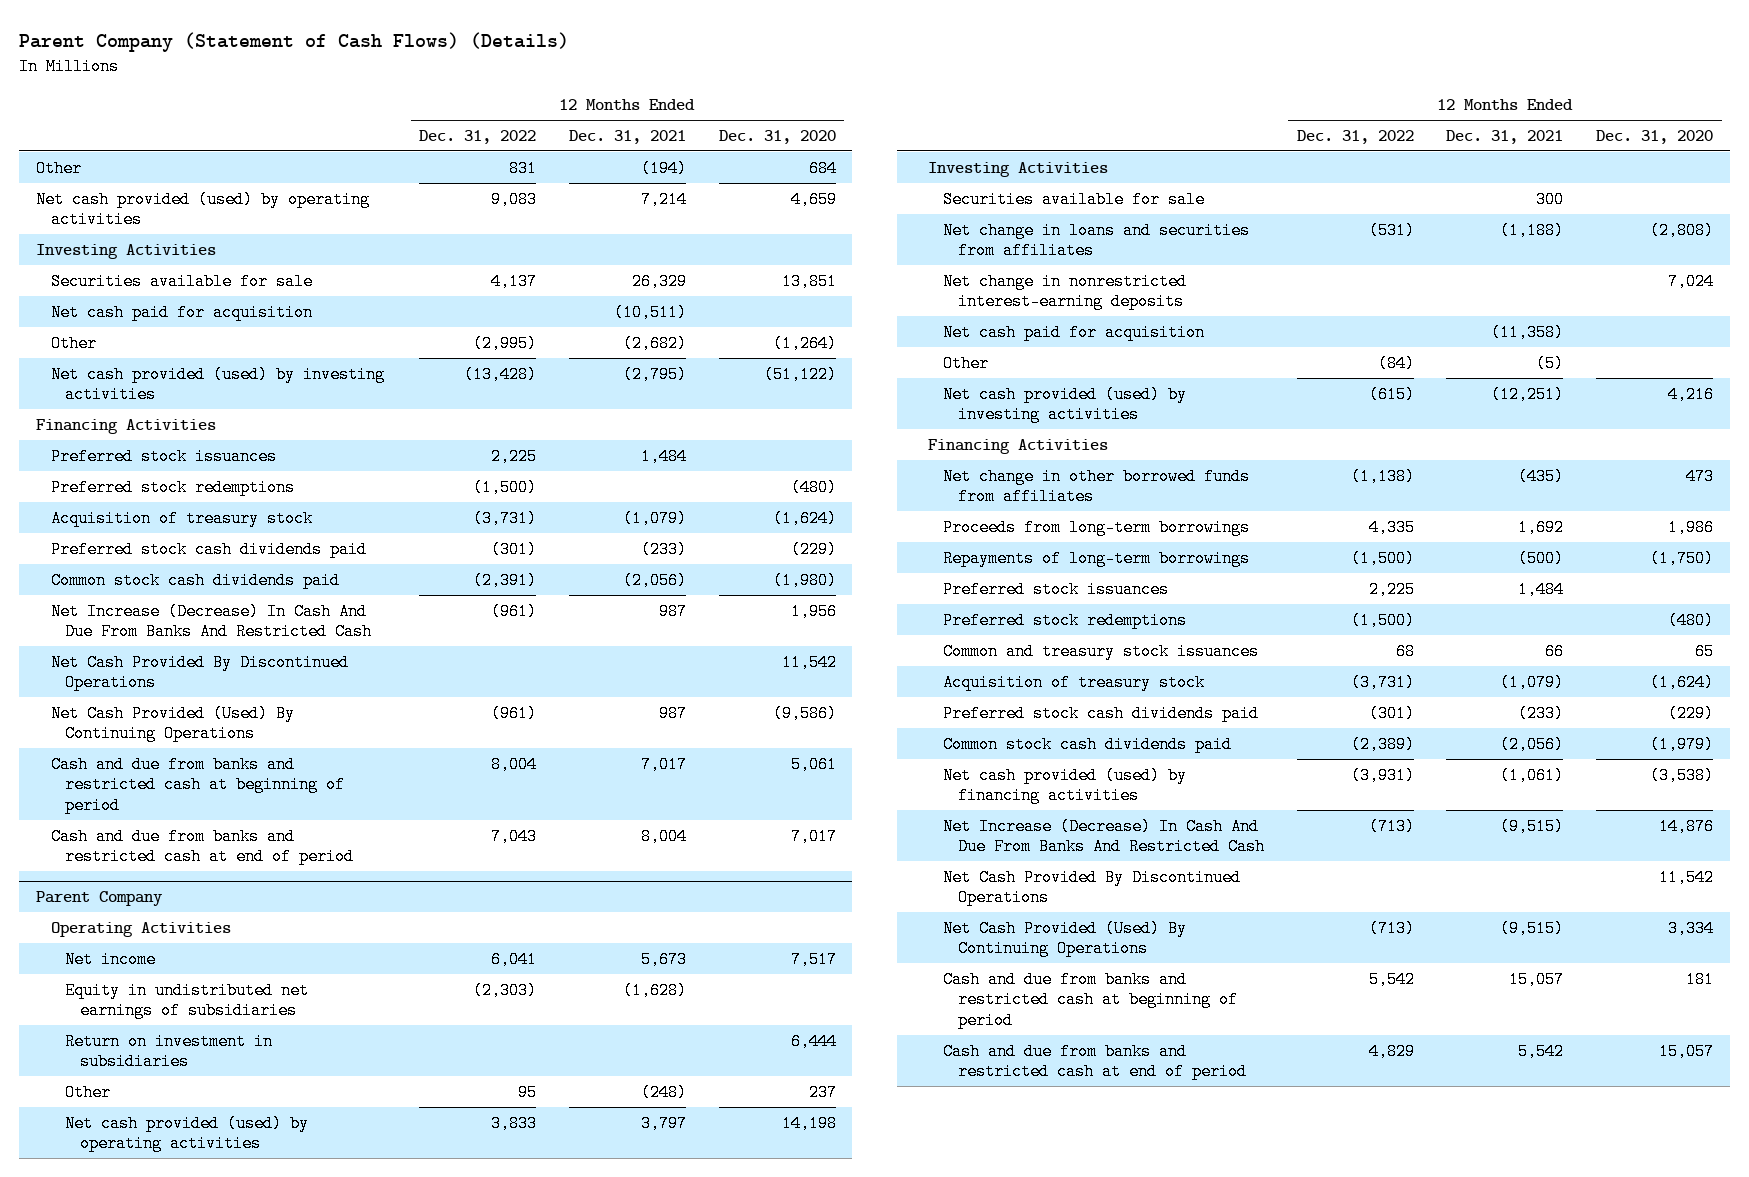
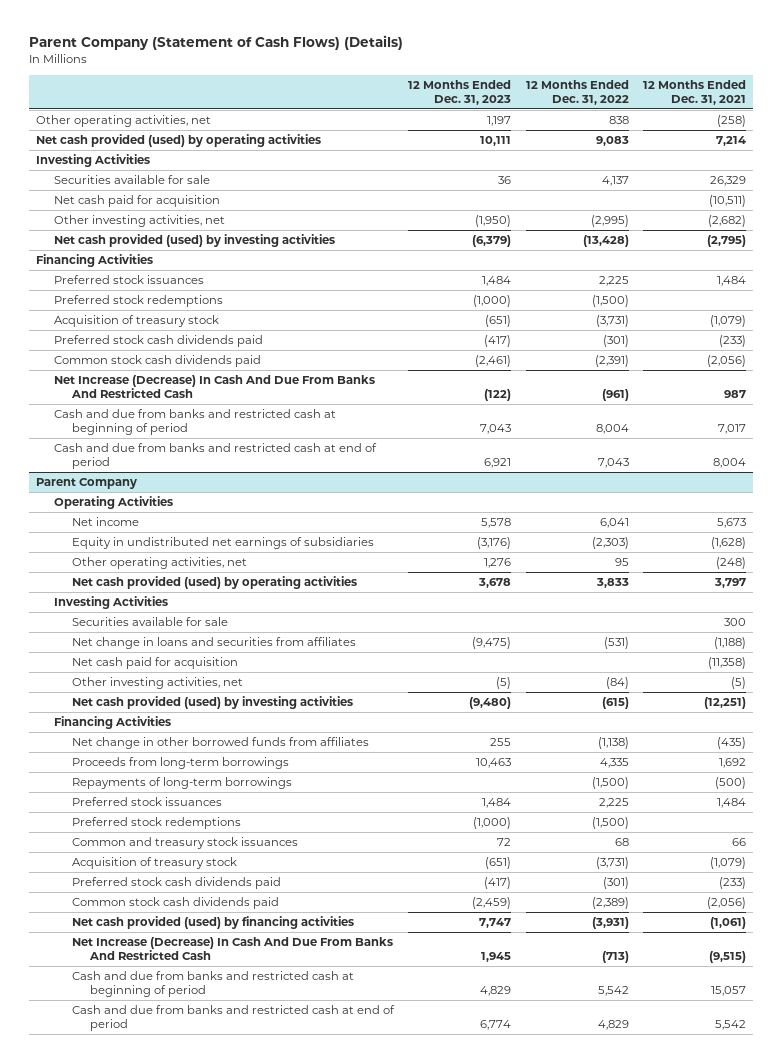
[718,129,836,144] Dec. 31, 2020 -> none
none -> [408,80,512,105] 12 Months Ended Dec. 31, 2023
[35,159,82,177] Other -> [36,115,212,128] Other operating activities, net
[508,159,537,177] 831 -> [608,116,629,125] 838
[640,159,687,177] (194) -> [716,115,746,128] (258)
[50,334,97,352] Other -> [54,215,226,228] Other investing activities, net
[50,653,349,692] Net Cash Provided By Discontinued Operations -> none
[50,704,295,743] Net Cash Provided (Used) By Continuing Operations -> none
[65,1032,274,1071] Return on investment in subsidiaries -> none
[65,1083,112,1101] Other -> [72,557,248,570] Other operating activities, net
[942,272,1187,311] Net change in nonrestricted interest-earning deposits -> none
[942,354,989,372] Other -> [72,677,244,690] Other investing activities, net
[942,868,1241,907] Net Cash Provided By Discontinued Operations -> none
[942,919,1187,958] Net Cash Provided (Used) By Continuing Operations -> none

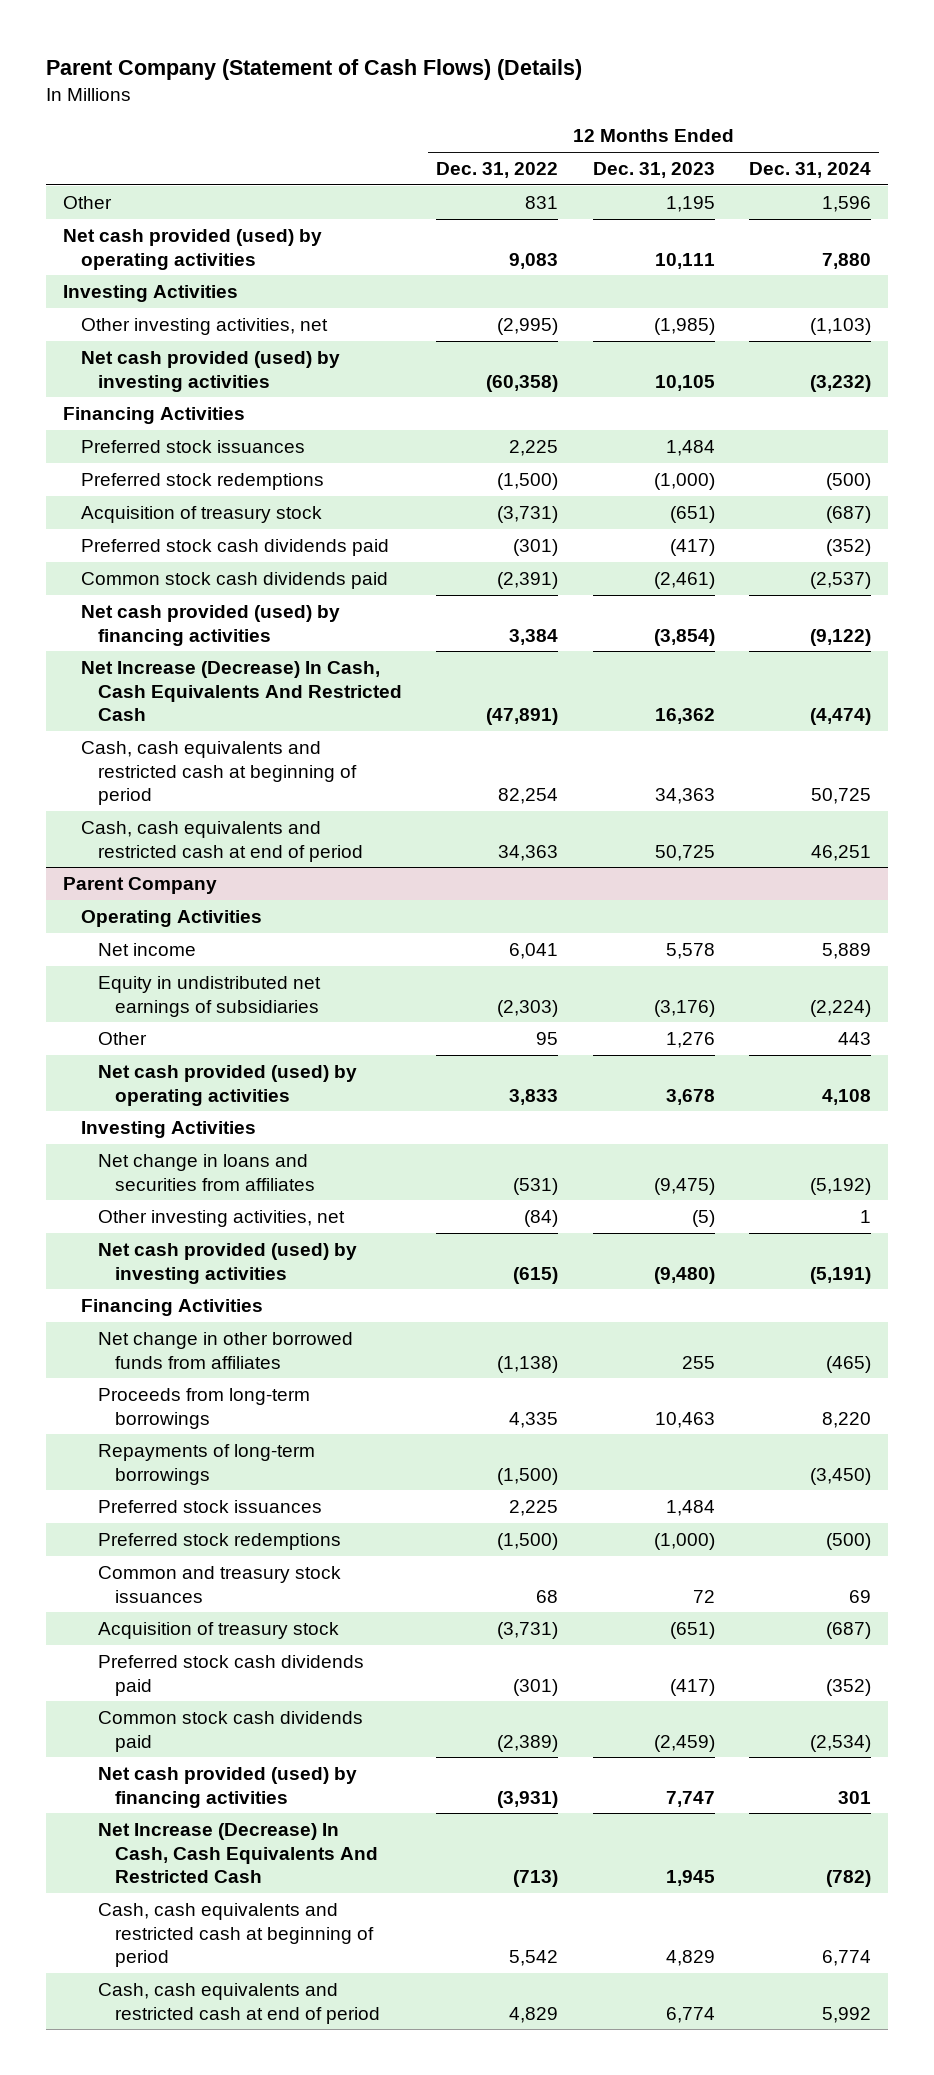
[642,80,746,105] 12 Months Ended Dec. 31, 2021 -> none
none -> [748,161,871,178] Dec. 31, 2024
[36,115,212,128] Other operating activities, net -> [63,195,113,209] Other
[487,116,512,127] 1,197 -> [665,195,715,212] 1,195
[608,116,629,125] 838 -> [525,195,559,209] 831
[54,175,211,185] Securities available for sale -> none
[54,195,221,208] Net cash paid for acquisition -> none
[475,215,512,228] (1,950) -> [653,317,715,335] (1,985)
[472,235,512,248] (6,379) -> [654,374,715,391] 10,105
[582,235,629,248] (13,428) -> [486,374,559,392] (60,358)
none -> [80,604,340,646] Net cash provided (used) by financing activities
[54,375,376,398] Net Increase (Decrease) In Cash And Due From Banks And Restricted Cash -> [80,660,402,722] Net Increase (Decrease) In Cash, Cash Equivalents And Restricted Cash
[484,388,512,401] (122) -> [654,708,715,725] 16,362
[601,388,629,401] (961) -> [486,708,559,726] (47,891)
[54,409,337,435] Cash and due from banks and restricted cash at beginning of period -> [80,740,357,806] Cash, cash equivalents and restricted cash at beginning of period
[480,423,512,434] 7,043 -> [654,788,715,805] 34,363
[595,423,629,434] 8,004 -> [498,788,559,805] 82,254
[54,443,378,469] Cash and due from banks and restricted cash at end of period -> [80,820,363,862] Cash, cash equivalents and restricted cash at end of period
[484,457,512,468] 6,921 -> [654,844,715,861] 50,725
[597,457,629,468] 7,043 -> [498,844,559,861] 34,363
[72,557,248,570] Other operating activities, net -> [97,1031,147,1045] Other
[72,617,229,627] Securities available for sale -> none
[72,657,239,670] Net cash paid for acquisition -> none
[72,937,394,960] Net Increase (Decrease) In Cash And Due From Banks And Restricted Cash -> [97,1822,379,1884] Net Increase (Decrease) In Cash, Cash Equivalents And Restricted Cash
[72,971,355,997] Cash and due from banks and restricted cash at beginning of period -> [97,1902,375,1968] Cash, cash equivalents and restricted cash at beginning of period
[72,1005,396,1031] Cash and due from banks and restricted cash at end of period -> [97,1982,381,2024] Cash, cash equivalents and restricted cash at end of period

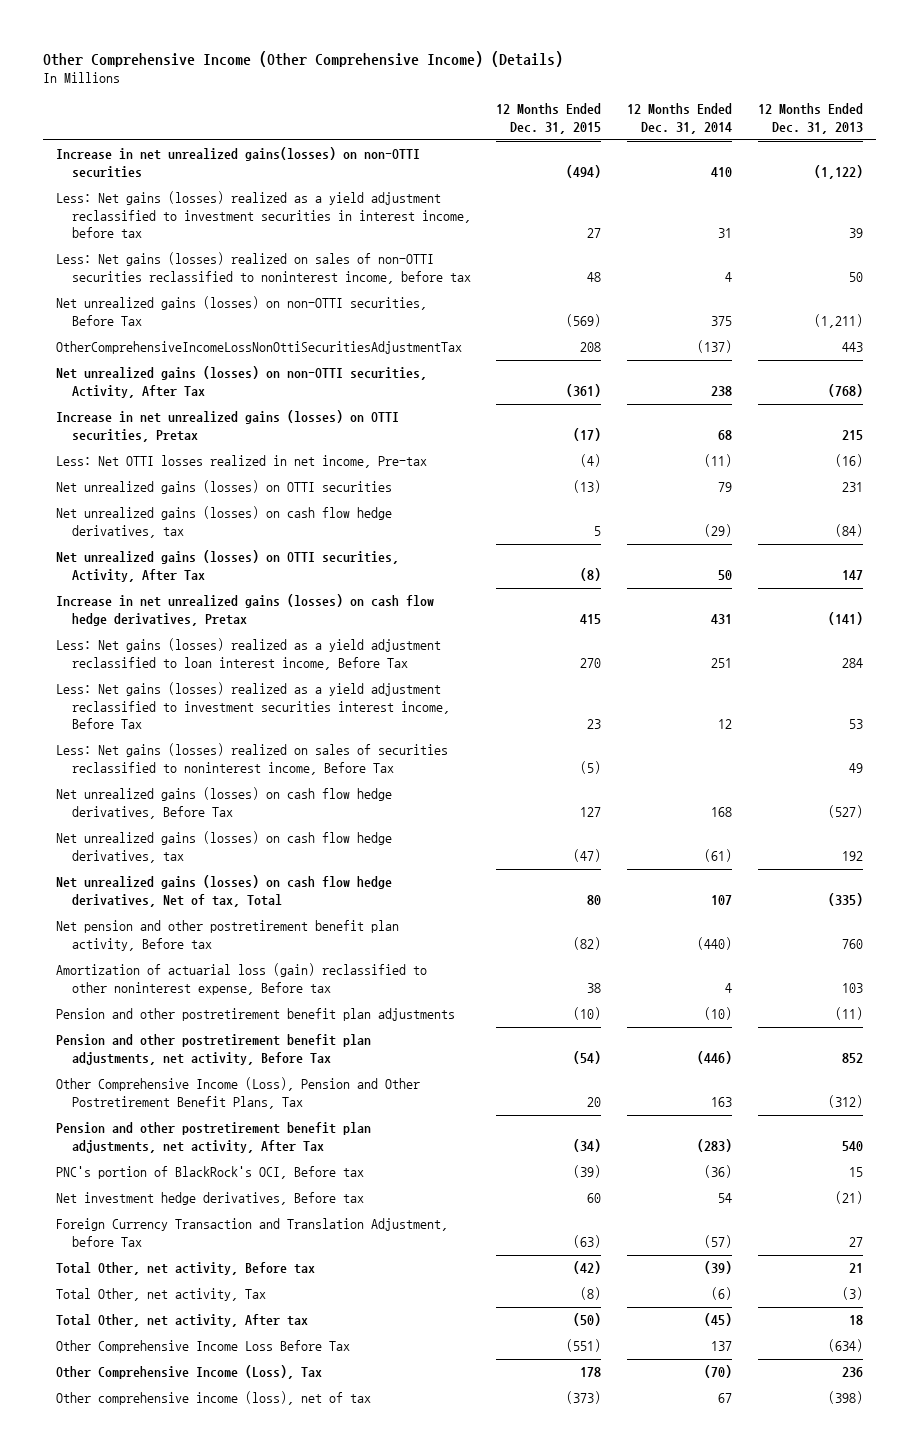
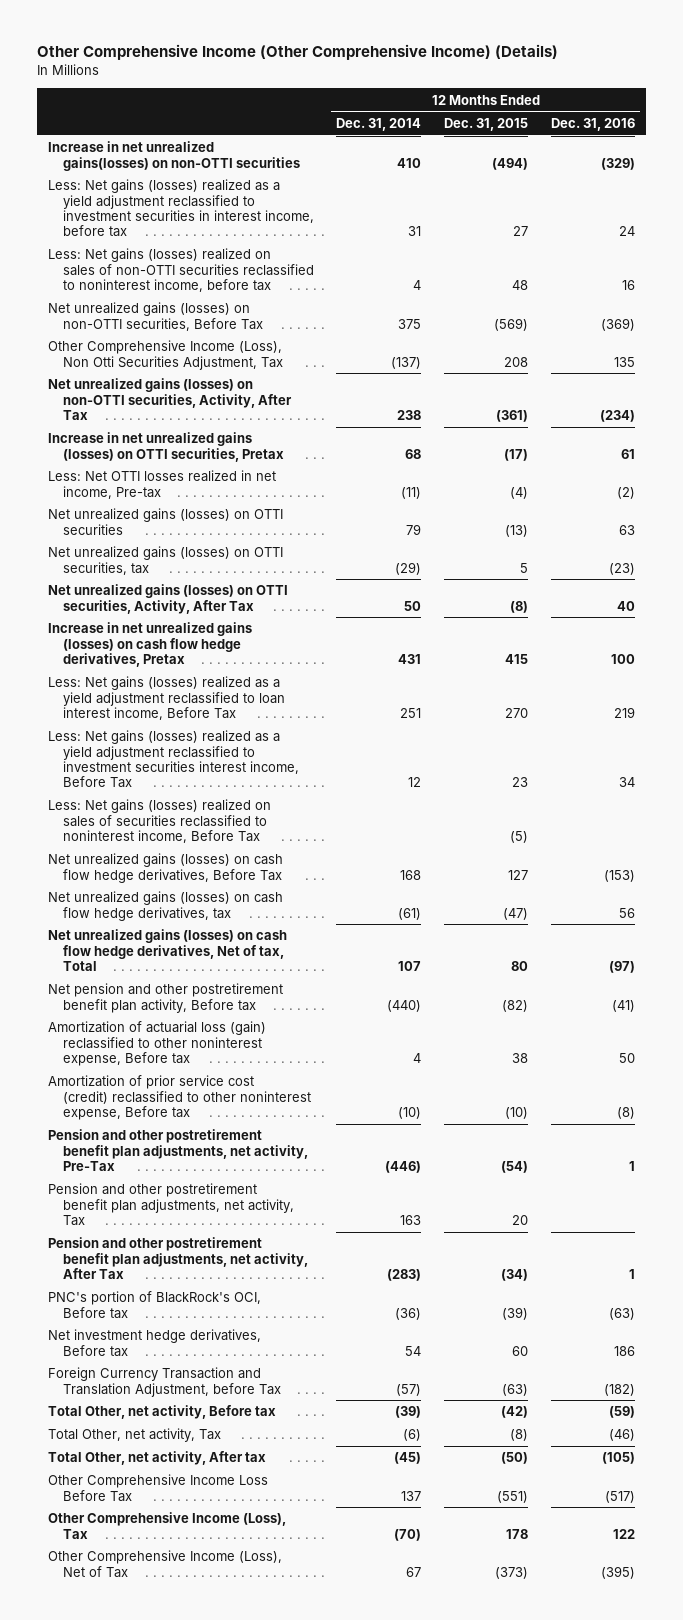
[758,103,864,134] 12 Months Ended Dec. 31, 2013 -> none
none -> [550,117,635,131] Dec. 31, 2016
[55,341,462,355] OtherComprehensiveIncomeLossNonOttiSecuritiesAdjustmentTax -> [48,340,283,370] Other Comprehensive Income (Loss), Non Otti Securities Adjustment, Tax
[55,506,392,538] Net unrealized gains (losses) on cash flow hedge derivatives, tax -> [48,546,284,575] Net unrealized gains (losses) on OTTI securities, tax
[55,1008,455,1022] Pension and other postretirement benefit plan adjustments -> [48,1075,311,1120] Amortization of prior service cost (credit) reclassified to other noninterest expense, Before tax
[55,1034,371,1065] Pension and other postretirement benefit plan adjustments, net activity, Before Tax -> [48,1129,308,1171] Pension and other postretirement benefit plan adjustments, net activity, Pre-Tax
[55,1077,420,1109] Other Comprehensive Income (Loss), Pension and Other Postretirement Benefit Plans, Tax -> [48,1183,294,1226] Pension and other postretirement benefit plan adjustments, net activity, Tax
[55,1391,371,1406] Other comprehensive income (loss), net of tax -> [48,1550,283,1578] Other Comprehensive Income (Loss), Net of Tax

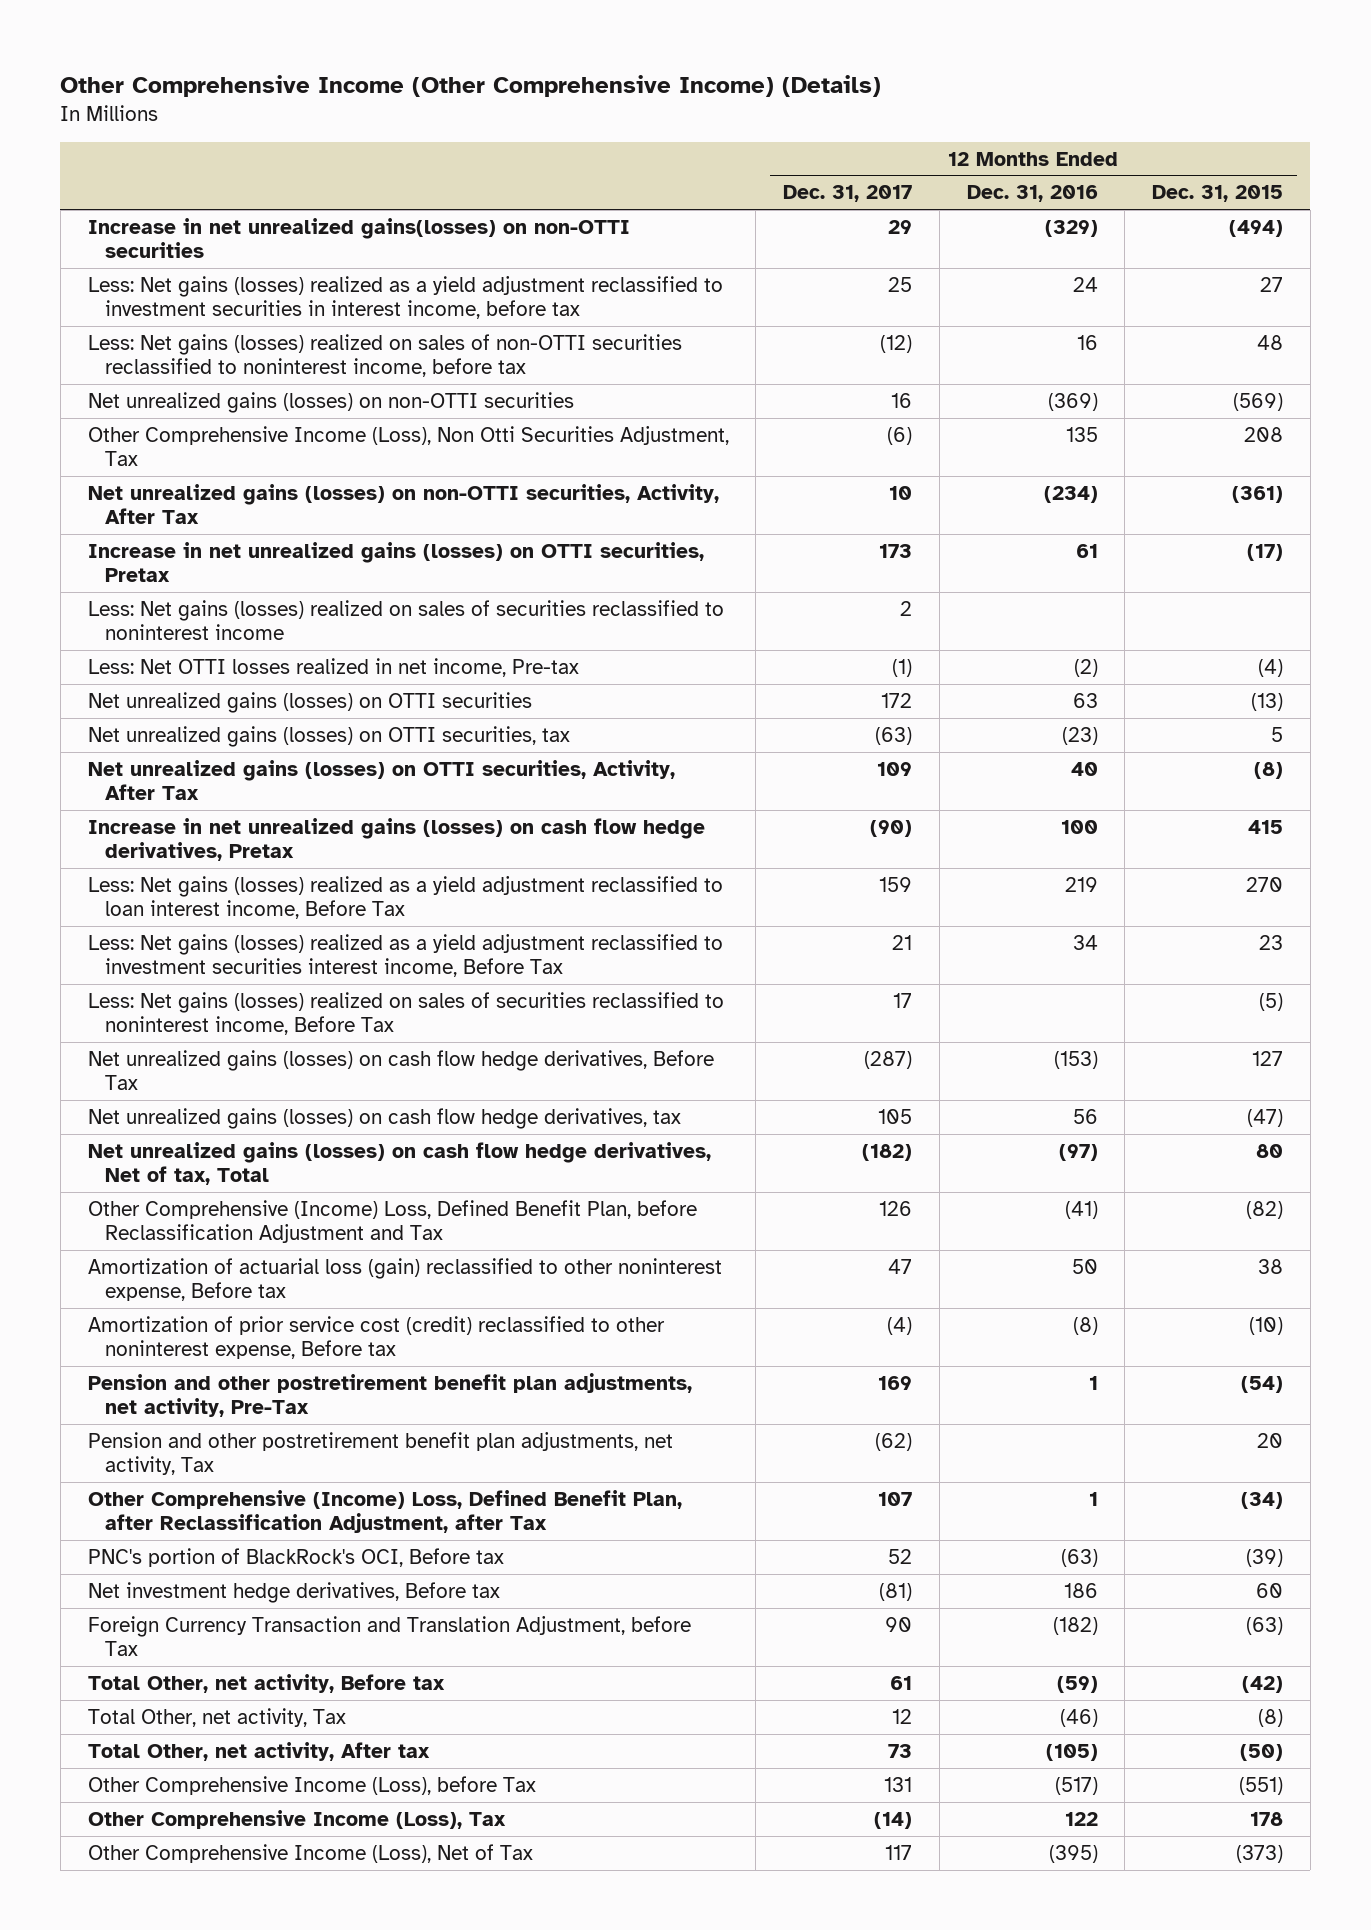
[336,117,422,131] Dec. 31, 2014 -> none
none -> [783,185,913,203] Dec. 31, 2017
[48,302,263,331] Net unrealized gains (losses) on non-OTTI securities, Before Tax -> [87,391,574,413] Net unrealized gains (losses) on non-OTTI securities
none -> [87,599,724,641] Less: Net gains (losses) realized on sales of securities reclassified to noninterest income
[48,983,284,1013] Net pension and other postretirement benefit plan activity, Before tax -> [87,1199,697,1244] Other Comprehensive (Income) Loss, Defined Benefit Plan, before Reclassification Adjustment and Tax
[48,1237,308,1279] Pension and other postretirement benefit plan adjustments, net activity, After Tax -> [87,1489,682,1534] Other Comprehensive (Income) Loss, Defined Benefit Plan, after Reclassification Adjustment, after Tax
[48,1474,269,1502] Other Comprehensive Income Loss Before Tax -> [87,1775,536,1795] Other Comprehensive Income (Loss), before Tax

